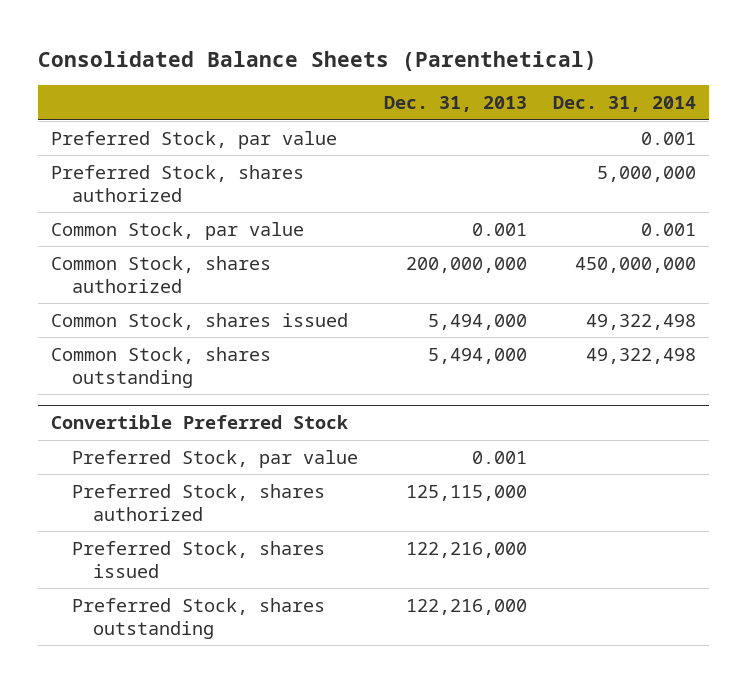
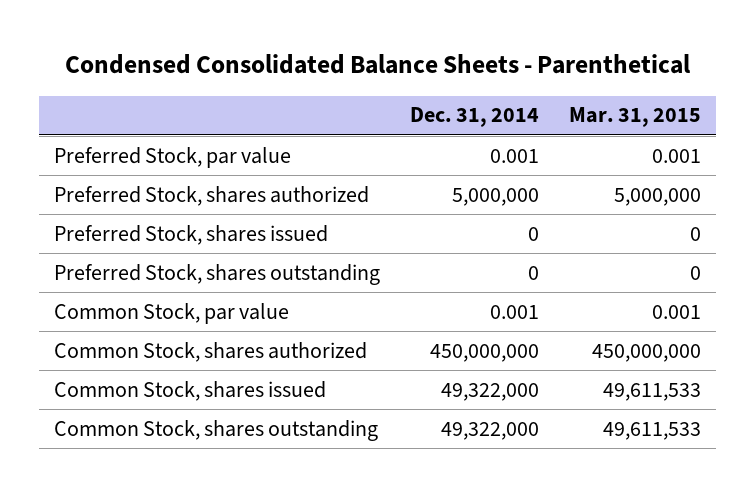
[38,51,598,72] Consolidated Balance Sheets (Parenthetical) -> [64,54,690,75] Condensed Consolidated Balance Sheets - Parenthetical
[383,96,527,113] Dec. 31, 2013 -> none
none -> [569,107,702,128] Mar. 31, 2015
none -> [53,224,328,245] Preferred Stock, shares issued
none -> [53,263,380,285] Preferred Stock, shares outstanding
[51,415,349,430] Convertible Preferred Stock -> none
[72,449,359,468] Preferred Stock, par value -> none
[72,483,326,521] Preferred Stock, shares authorized -> none
[72,540,326,578] Preferred Stock, shares issued -> none
[72,597,326,639] Preferred Stock, shares outstanding -> none
[585,313,696,330] 49,322,498 -> [441,382,540,401] 49,322,000
[585,347,696,364] 49,322,498 -> [441,421,540,440] 49,322,000

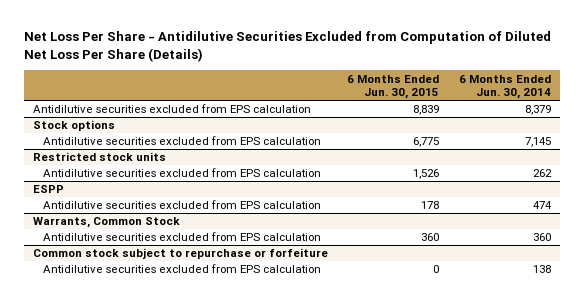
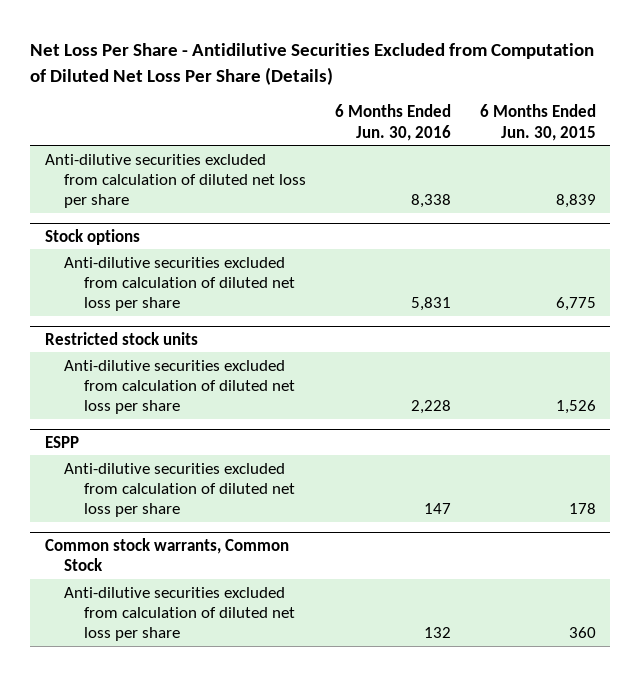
[458,74,551,100] 6 Months Ended Jun. 30, 2014 -> none
none -> [334,104,451,141] 6 Months Ended Jun. 30, 2016
[33,104,312,114] Antidilutive securities excluded from EPS calculation -> [44,153,307,209] Anti-dilutive securities excluded from calculation of diluted net loss per share
[42,136,321,146] Antidilutive securities excluded from EPS calculation -> [64,256,295,312] Anti-dilutive securities excluded from calculation of diluted net loss per share
[42,168,321,178] Antidilutive securities excluded from EPS calculation -> [64,359,295,415] Anti-dilutive securities excluded from calculation of diluted net loss per share
[33,248,329,260] Common stock subject to repurchase or forfeiture -> none
[42,264,321,274] Antidilutive securities excluded from EPS calculation -> none
[42,200,321,210] Antidilutive securities excluded from EPS calculation -> [64,462,295,518] Anti-dilutive securities excluded from calculation of diluted net loss per share
[33,217,181,229] Warrants, Common Stock -> [44,537,289,572] Common stock warrants, Common Stock
[42,232,321,242] Antidilutive securities excluded from EPS calculation -> [64,586,295,642] Anti-dilutive securities excluded from calculation of diluted net loss per share

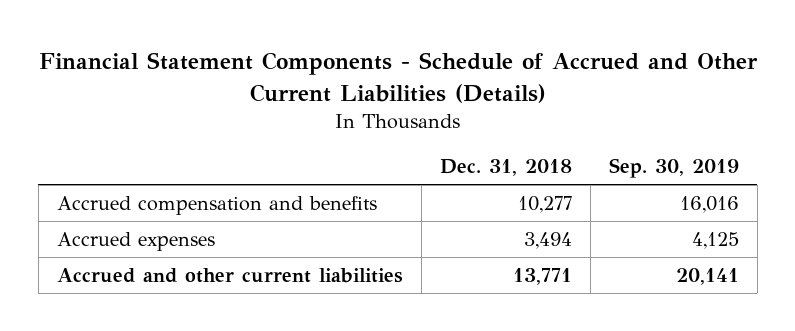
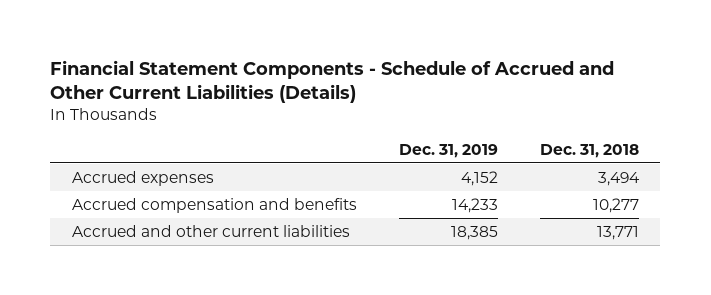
[608,157,739,178] Sep. 30, 2019 -> none
none -> [398,143,498,158] Dec. 31, 2019
[56,196,377,216] Accrued compensation and benefits -> [71,197,357,213] Accrued compensation and benefits

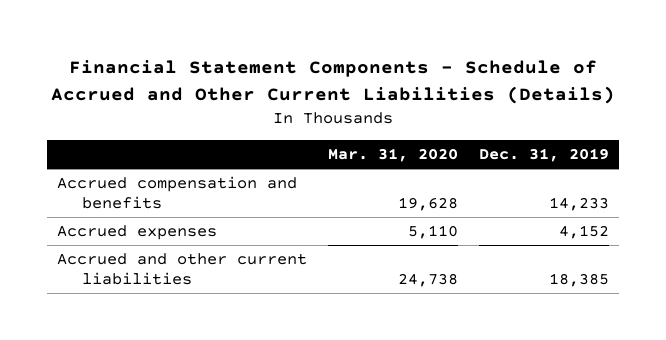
[540,143,640,158] Dec. 31, 2018 -> none
none -> [327,148,458,163] Mar. 31, 2020
[71,170,214,186] Accrued expenses -> [57,225,218,241] Accrued expenses

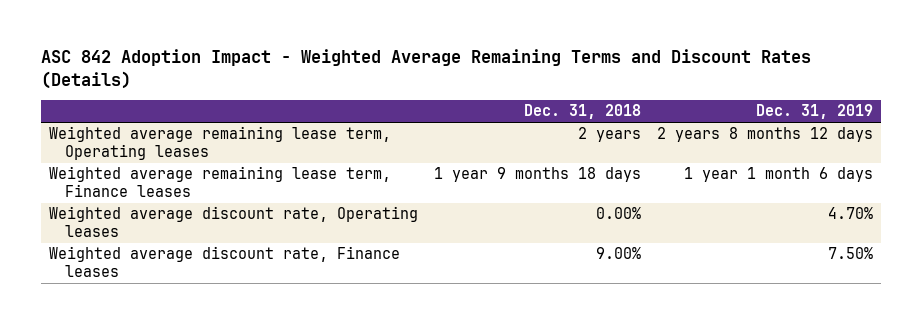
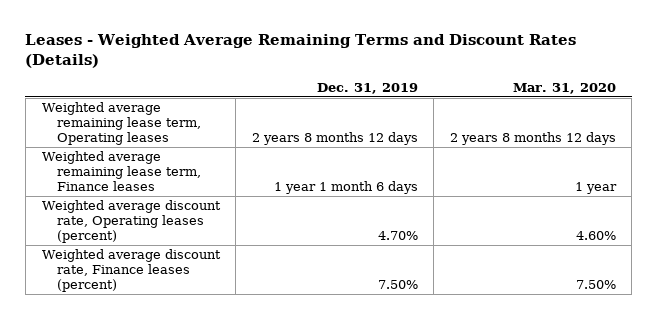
[40,49,811,89] ASC 842 Adoption Impact - Weighted Average Remaining Terms and Discount Rates (Details) -> [25,34,577,69] Leases - Weighted Average Remaining Terms and Discount Rates (Details)
[523,104,641,120] Dec. 31, 2018 -> none
none -> [512,82,616,94] Mar. 31, 2020
[48,206,418,238] Weighted average discount rate, Operating leases -> [41,200,221,244] Weighted average discount rate, Operating leases (percent)
[48,246,400,278] Weighted average discount rate, Finance leases -> [41,249,221,293] Weighted average discount rate, Finance leases (percent)

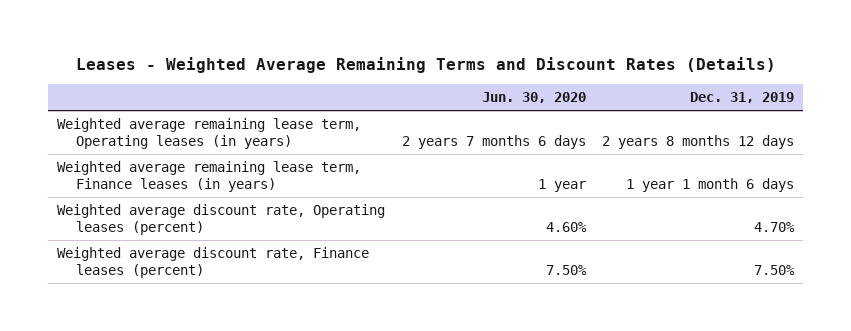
[512,82,616,94] Mar. 31, 2020 -> none
none -> [481,92,586,104] Jun. 30, 2020
[41,102,201,146] Weighted average remaining lease term, Operating leases -> [56,118,361,150] Weighted average remaining lease term, Operating leases (in years)
[41,151,201,192] Weighted average remaining lease term, Finance leases -> [56,161,361,193] Weighted average remaining lease term, Finance leases (in years)

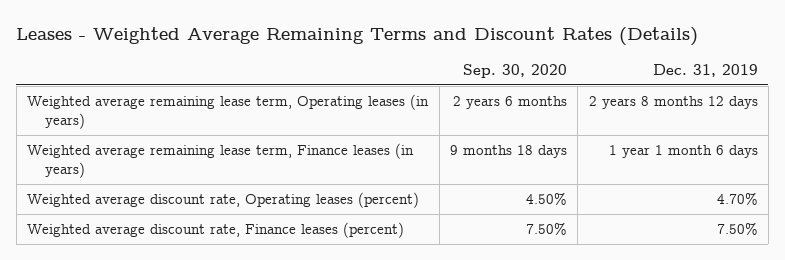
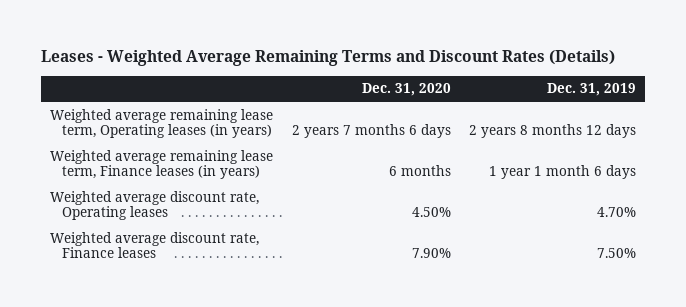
[462,64,567,79] Sep. 30, 2020 -> none
none -> [361,83,451,97] Dec. 31, 2020
[27,192,420,209] Weighted average discount rate, Operating leases (percent) -> [50,190,260,221] Weighted average discount rate, Operating leases
[27,222,405,239] Weighted average discount rate, Finance leases (percent) -> [50,231,260,259] Weighted average discount rate, Finance leases

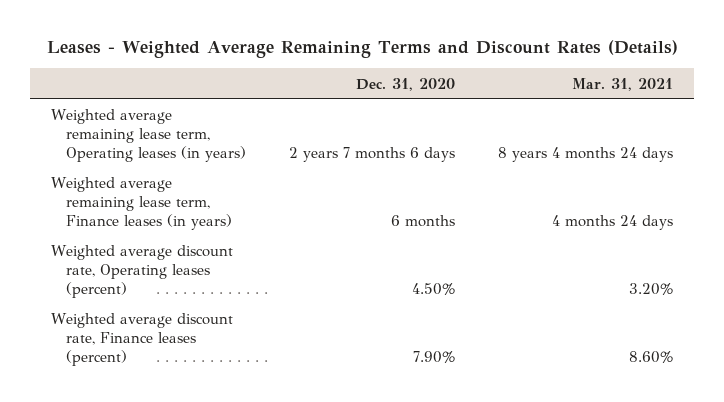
[546,83,636,97] Dec. 31, 2019 -> none
none -> [571,77,673,91] Mar. 31, 2021
[50,190,260,221] Weighted average discount rate, Operating leases -> [51,245,234,298] Weighted average discount rate, Operating leases (percent)
[50,231,260,259] Weighted average discount rate, Finance leases -> [51,313,234,366] Weighted average discount rate, Finance leases (percent)

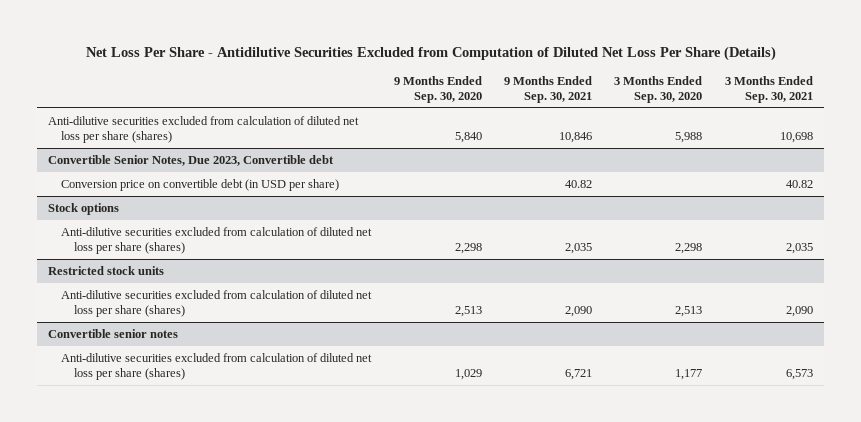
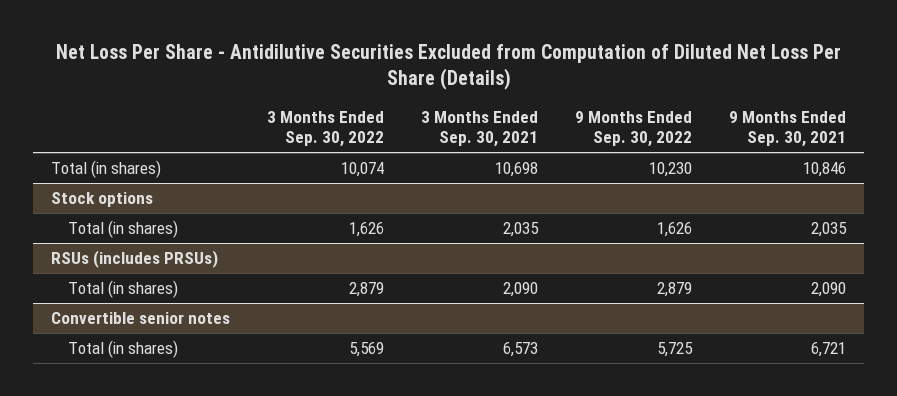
[393,76,482,103] 9 Months Ended Sep. 30, 2020 -> none
[614,76,703,103] 3 Months Ended Sep. 30, 2020 -> none
none -> [267,110,385,148] 3 Months Ended Sep. 30, 2022
none -> [574,110,692,148] 9 Months Ended Sep. 30, 2022
[48,155,335,167] Convertible Senior Notes, Due 2023, Convertible debt -> none
[61,179,340,192] Conversion price on convertible debt (in USD per share) -> none
[48,116,360,143] Anti-dilutive securities excluded from calculation of diluted net loss per share (shares) -> [51,160,162,179] Total (in shares)
[61,227,373,254] Anti-dilutive securities excluded from calculation of diluted net loss per share (shares) -> [67,220,178,239] Total (in shares)
[48,266,165,276] Restricted stock units -> [51,250,219,269] RSUs (includes PRSUs)
[61,290,373,317] Anti-dilutive securities excluded from calculation of diluted net loss per share (shares) -> [67,280,178,299] Total (in shares)
[61,353,373,380] Anti-dilutive securities excluded from calculation of diluted net loss per share (shares) -> [67,340,178,359] Total (in shares)

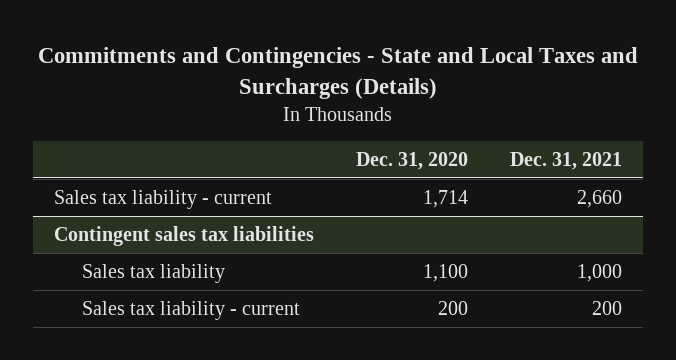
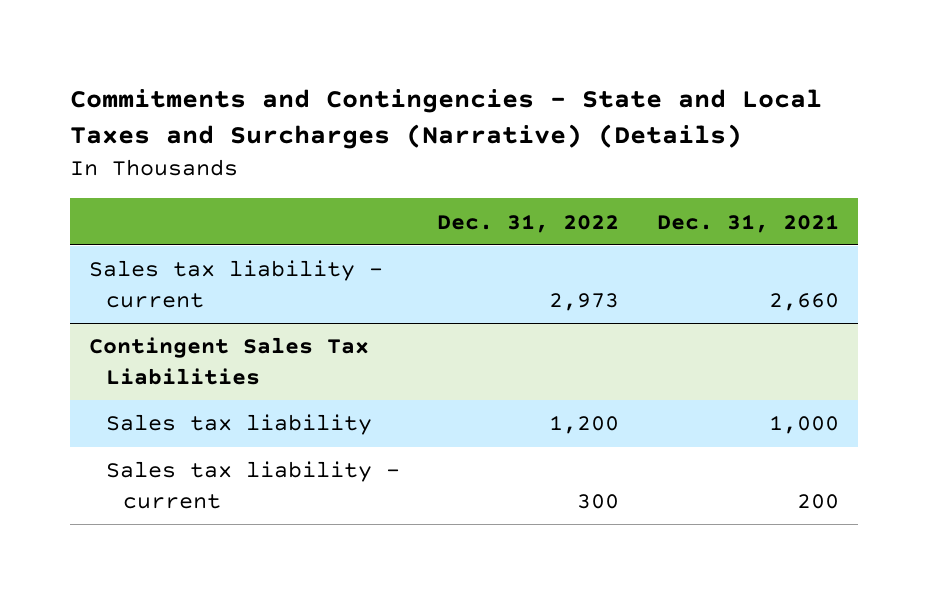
[37,47,638,100] Commitments and Contingencies - State and Local Taxes and Surcharges (Details) -> [70,88,823,150] Commitments and Contingencies - State and Local Taxes and Surcharges (Narrative) (Details)
[355,151,468,170] Dec. 31, 2020 -> none
none -> [437,213,620,233] Dec. 31, 2022
[53,226,314,247] Contingent sales tax liabilities -> [88,337,369,385] Contingent Sales Tax Liabilities

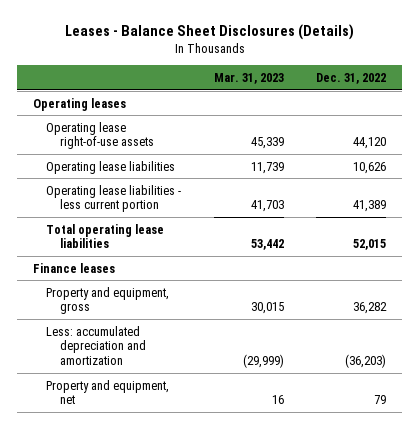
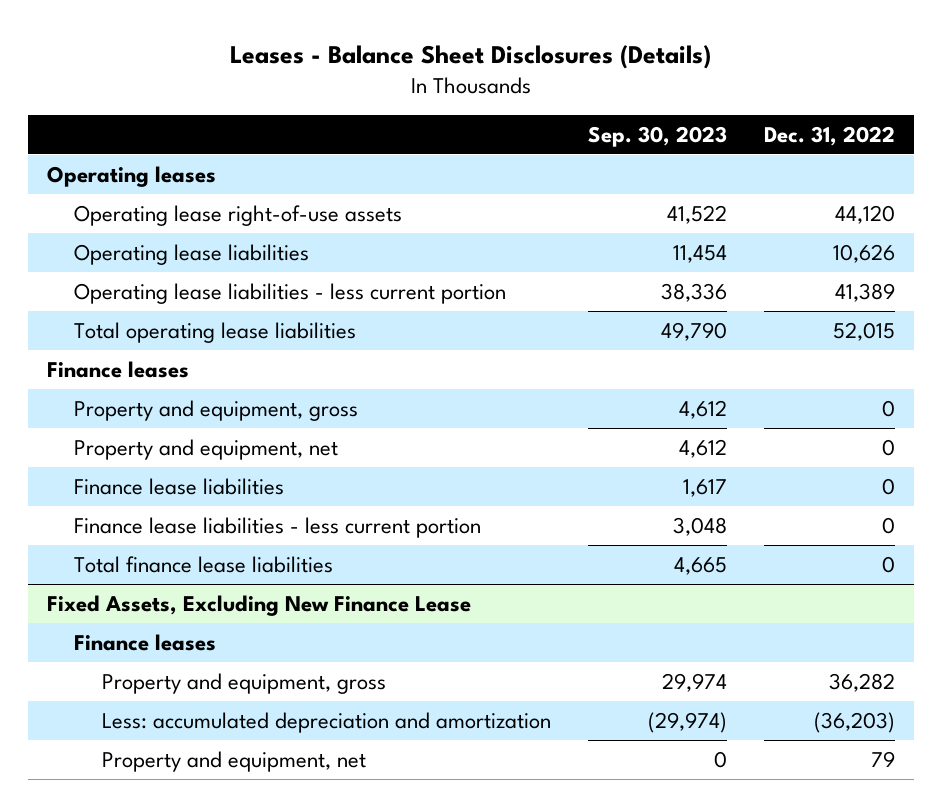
[213,73,284,85] Mar. 31, 2023 -> none
none -> [588,125,728,147] Sep. 30, 2023
none -> [74,399,359,421] Property and equipment, gross
none -> [74,438,339,460] Property and equipment, net
none -> [74,477,285,495] Finance lease liabilities
none -> [74,516,482,538] Finance lease liabilities - less current portion
none -> [74,555,334,573] Total finance lease liabilities
none -> [46,594,471,616] Fixed Assets, Excluding New Finance Lease
none -> [74,633,217,651] Finance leases

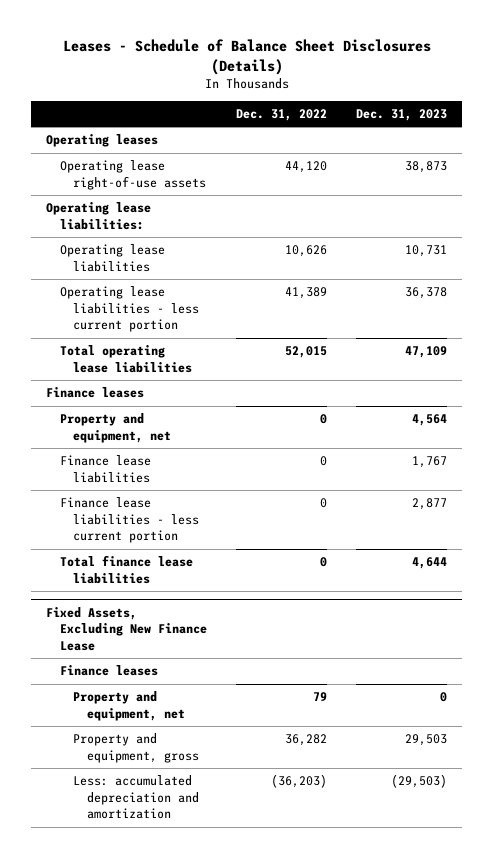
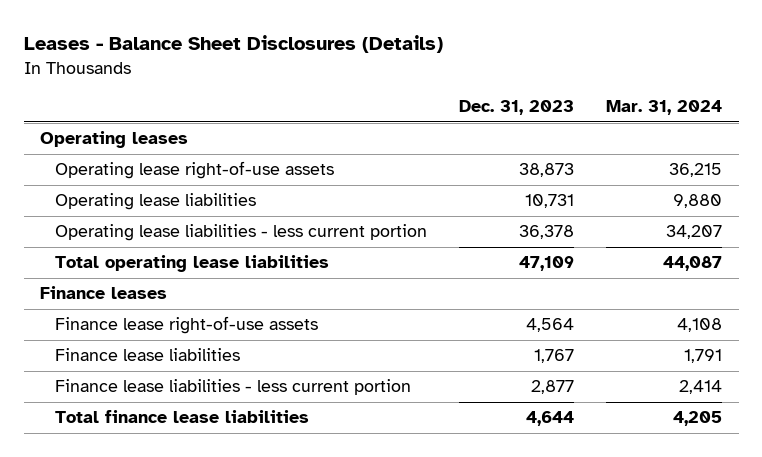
[62,38,431,75] Leases - Schedule of Balance Sheet Disclosures (Details) -> [23,35,443,54] Leases - Balance Sheet Disclosures (Details)
[235,108,327,121] Dec. 31, 2022 -> none
none -> [606,100,723,116] Mar. 31, 2024
[45,202,151,230] Operating lease liabilities: -> none
[59,413,172,443] Property and equipment, net -> [54,316,318,335] Finance lease right-of-use assets
[45,606,207,651] Fixed Assets, Excluding New Finance Lease -> none
[59,665,158,677] Finance leases -> none
[73,691,186,721] Property and equipment, net -> none
[73,733,200,763] Property and equipment, gross -> none
[73,775,200,820] Less: accumulated depreciation and amortization -> none

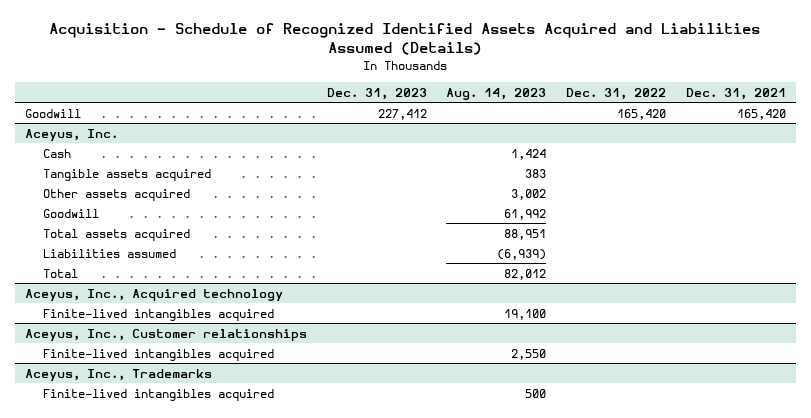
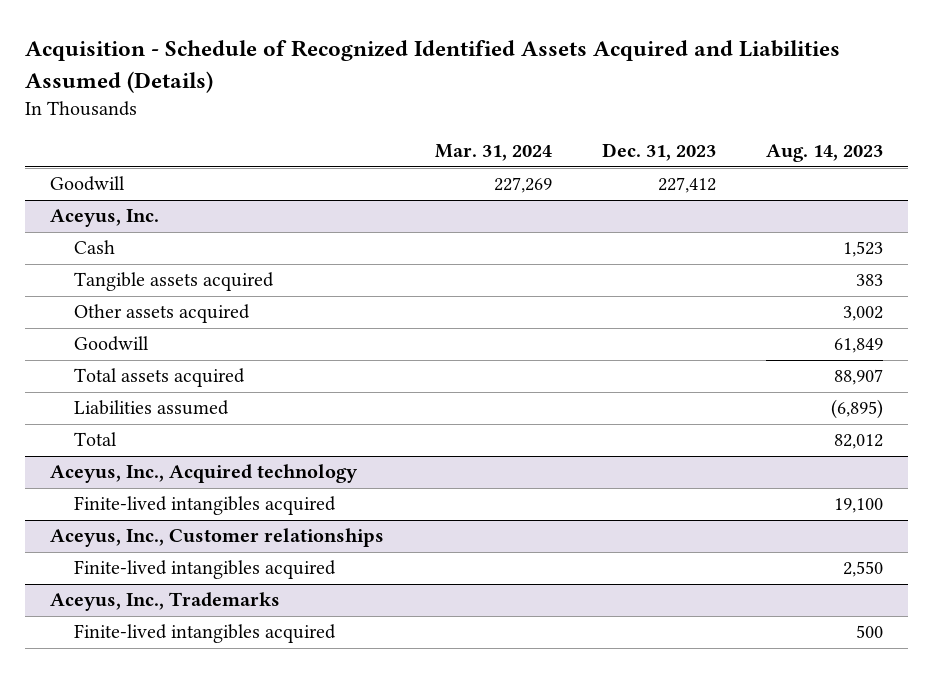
[566,87,667,100] Dec. 31, 2022 -> none
[685,87,786,100] Dec. 31, 2021 -> none
none -> [434,144,552,162] Mar. 31, 2024
[511,148,547,160] 1,424 -> [843,241,884,258] 1,523
[504,208,547,220] 61,992 -> [834,338,884,354] 61,849
[504,228,547,240] 88,951 -> [834,369,884,386] 88,907
[497,248,547,260] (6,939) -> [831,399,884,420] (6,895)

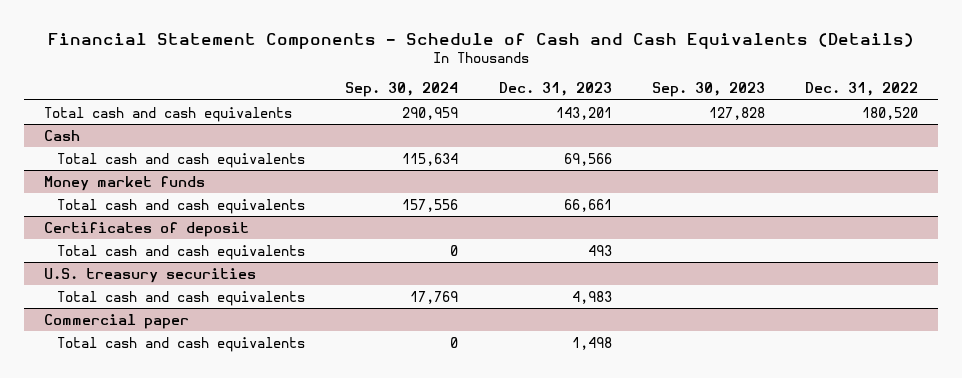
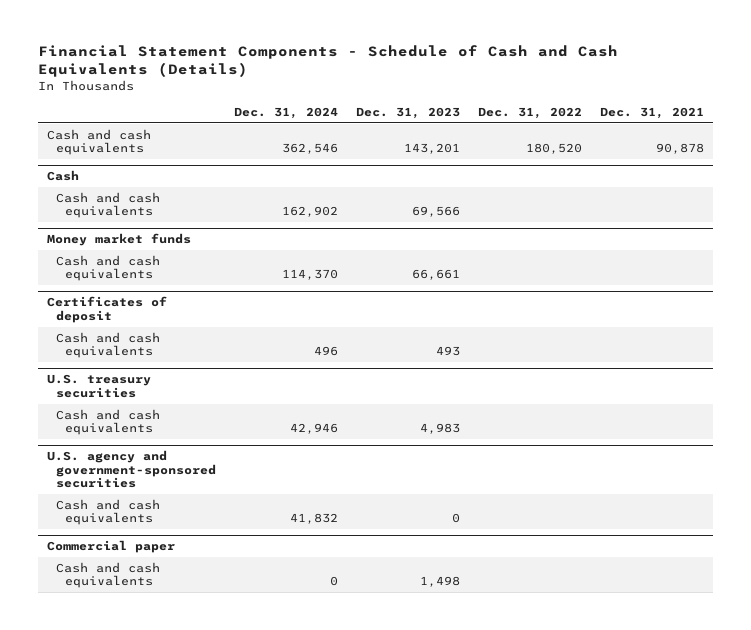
[345,82,459,98] Sep. 30, 2024 -> none
[651,82,765,98] Sep. 30, 2023 -> none
none -> [234,107,339,120] Dec. 31, 2024
none -> [600,107,705,120] Dec. 31, 2021
[43,106,292,122] Total cash and cash equivalents -> [47,128,152,156] Cash and cash equivalents
[57,152,306,168] Total cash and cash equivalents -> [56,191,161,219] Cash and cash equivalents
[57,198,306,214] Total cash and cash equivalents -> [56,254,161,282] Cash and cash equivalents
[57,244,306,260] Total cash and cash equivalents -> [56,331,161,359] Cash and cash equivalents
[57,290,306,306] Total cash and cash equivalents -> [56,408,161,436] Cash and cash equivalents
none -> [47,450,217,489] U.S. agency and government-sponsored securities
none -> [56,498,161,526] Cash and cash equivalents
[57,336,306,352] Total cash and cash equivalents -> [56,561,161,589] Cash and cash equivalents

